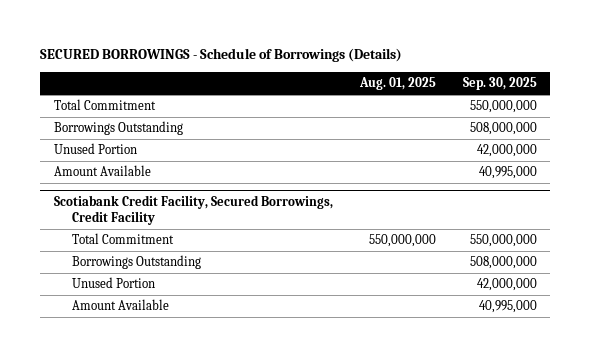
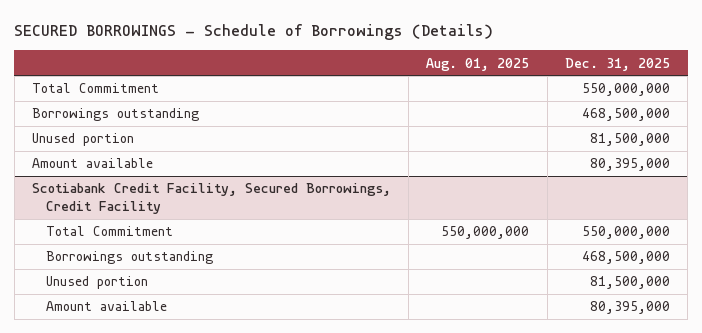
[462,77,537,91] Sep. 30, 2025 -> none
none -> [564,57,670,71] Dec. 31, 2025
[53,121,183,136] Borrowings Outstanding -> [32,108,200,122] Borrowings outstanding
[53,143,137,155] Unused Portion -> [32,133,135,147] Unused portion
[53,165,151,177] Amount Available -> [32,158,154,169] Amount available
[72,255,202,270] Borrowings Outstanding -> [45,251,213,265] Borrowings outstanding
[72,277,156,289] Unused Portion -> [45,276,148,290] Unused portion
[72,299,170,311] Amount Available -> [45,301,167,312] Amount available

